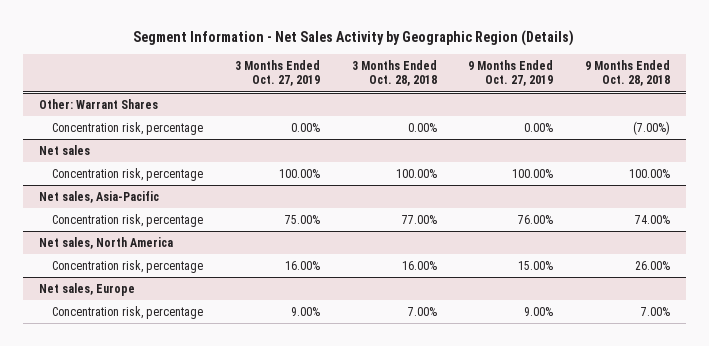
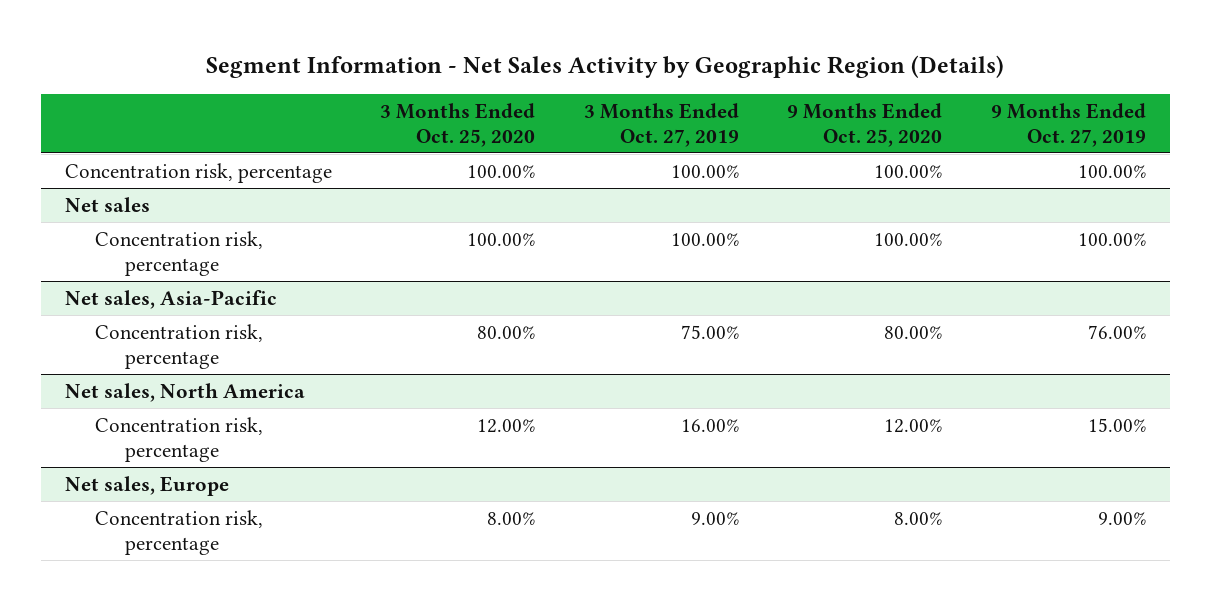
[351,59,437,87] 3 Months Ended Oct. 28, 2018 -> none
[584,59,670,87] 9 Months Ended Oct. 28, 2018 -> none
none -> [380,102,536,147] 3 Months Ended Oct. 25, 2020
none -> [787,102,943,147] 9 Months Ended Oct. 25, 2020
[39,98,159,109] Other: Warrant Shares -> none
[290,122,320,132] 0.00% -> [670,164,739,178] 100.00%
[524,122,554,132] 0.00% -> [1077,164,1146,178] 100.00%

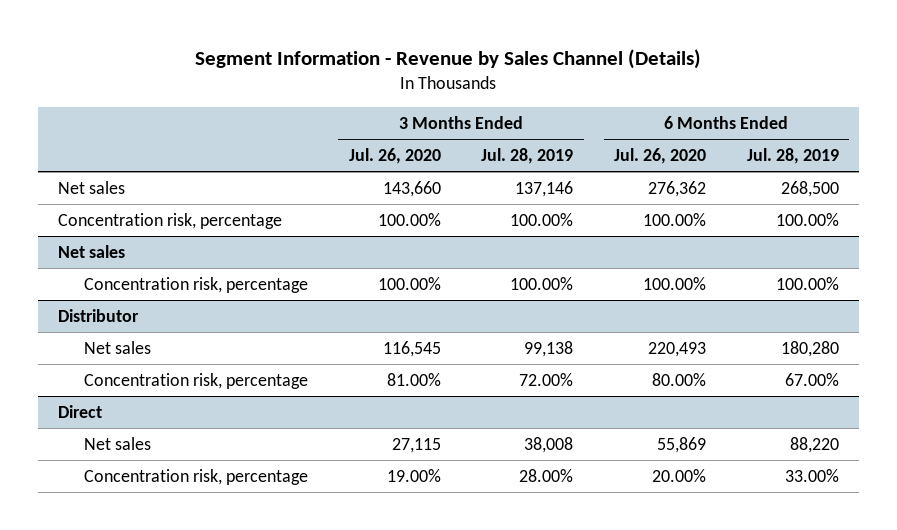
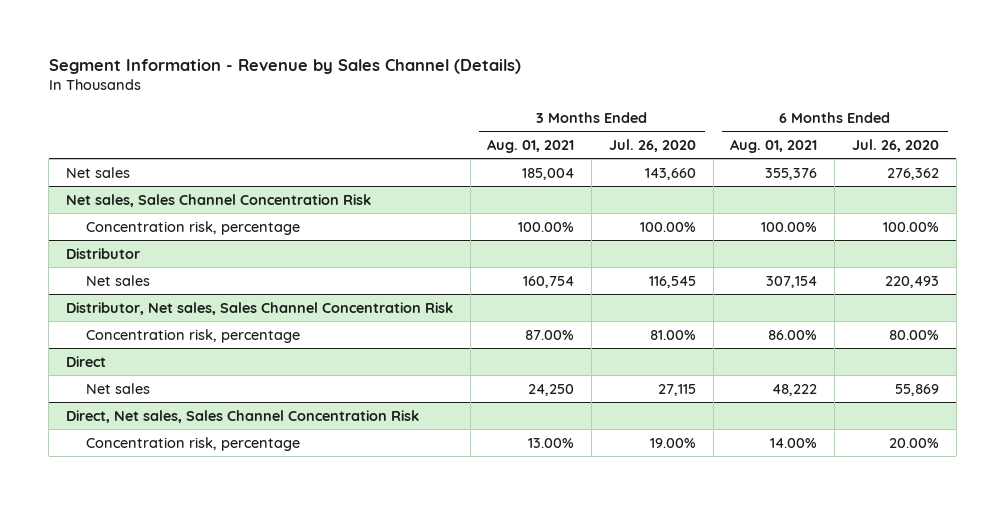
[481,148,574,165] Jul. 28, 2019 -> none
[746,148,839,165] Jul. 28, 2019 -> none
none -> [487,139,575,154] Aug. 01, 2021
none -> [730,139,818,154] Aug. 01, 2021
[57,212,282,229] Concentration risk, percentage -> none
[57,244,125,258] Net sales -> none
none -> [65,193,371,207] Net sales, Sales Channel Concentration Risk
none -> [65,301,453,315] Distributor, Net sales, Sales Channel Concentration Risk
none -> [65,409,419,423] Direct, Net sales, Sales Channel Concentration Risk

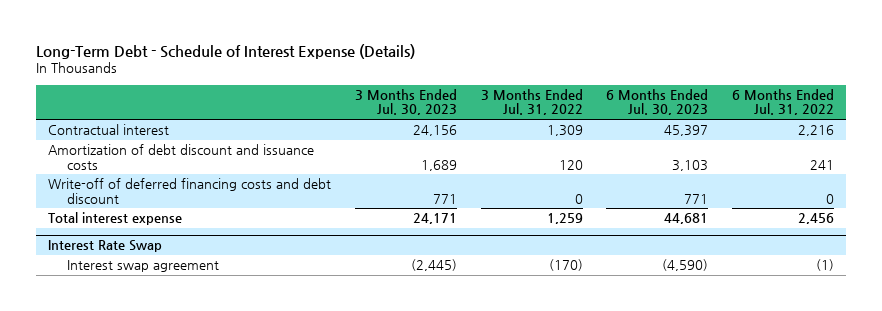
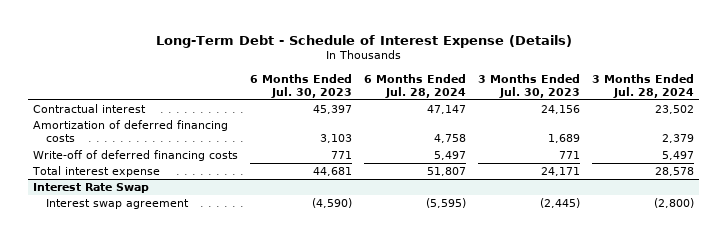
[480,89,583,116] 3 Months Ended Jul. 31, 2022 -> none
[731,89,834,116] 6 Months Ended Jul. 31, 2022 -> none
none -> [364,73,467,98] 6 Months Ended Jul. 28, 2024
none -> [591,73,694,98] 3 Months Ended Jul. 28, 2024
[48,144,315,170] Amortization of debt discount and issuance costs -> [33,120,229,143] Amortization of deferred financing costs
[48,178,332,204] Write-off of deferred financing costs and debt discount -> [33,150,239,162] Write-off of deferred financing costs

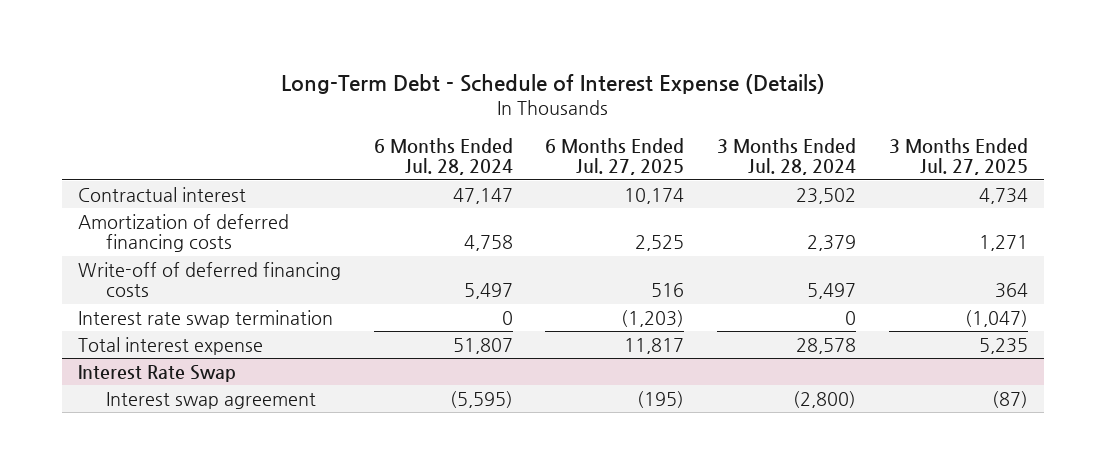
[250,73,353,98] 6 Months Ended Jul. 30, 2023 -> none
[477,73,580,98] 3 Months Ended Jul. 30, 2023 -> none
none -> [545,137,685,176] 6 Months Ended Jul. 27, 2025
none -> [888,137,1028,176] 3 Months Ended Jul. 27, 2025
none -> [78,309,334,328] Interest rate swap termination

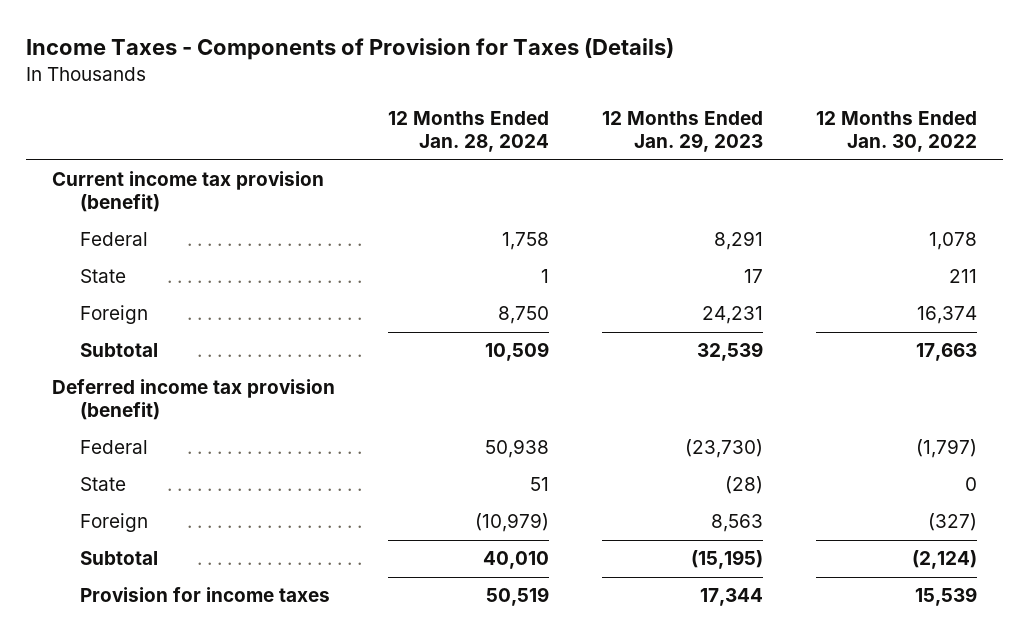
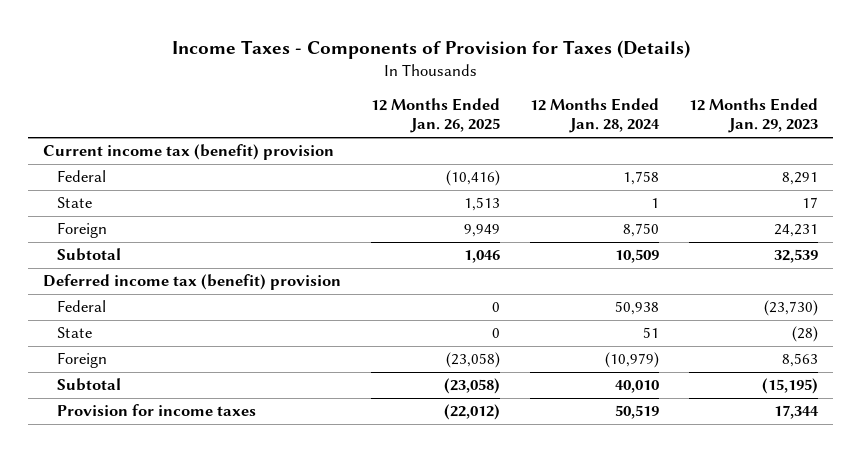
[815,111,977,152] 12 Months Ended Jan. 30, 2022 -> none
none -> [371,98,501,134] 12 Months Ended Jan. 26, 2025
[52,171,325,212] Current income tax provision (benefit) -> [43,144,335,161] Current income tax (benefit) provision
[52,379,336,420] Deferred income tax provision (benefit) -> [43,274,342,291] Deferred income tax (benefit) provision

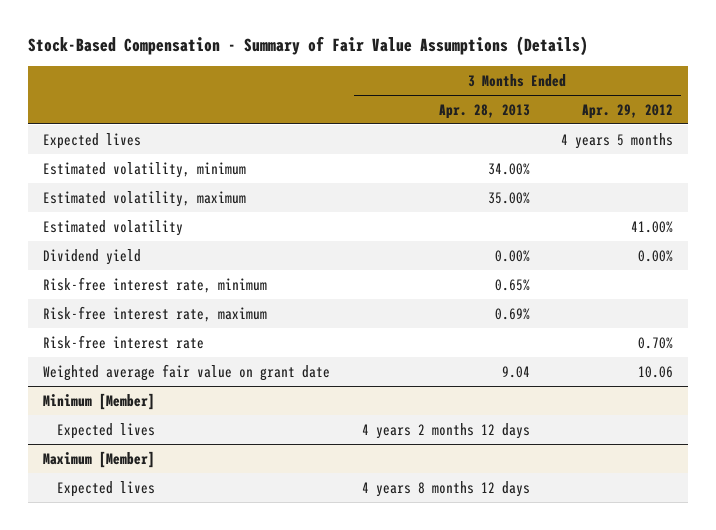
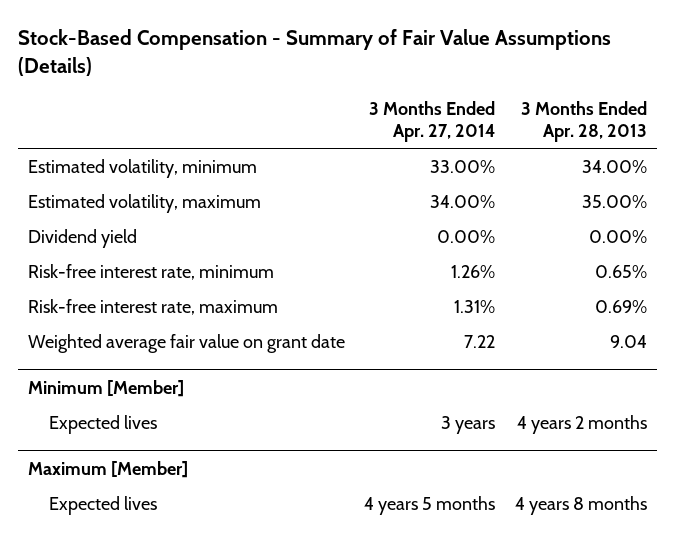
[581,103,673,119] Apr. 29, 2012 -> none
none -> [369,101,496,143] 3 Months Ended Apr. 27, 2014
[43,132,142,149] Expected lives -> none
[43,219,184,236] Estimated volatility -> none
[43,334,205,349] Risk-free interest rate -> none
[361,422,530,439] 4 years 2 months 12 days -> [517,415,648,435] 4 years 2 months
[361,480,530,497] 4 years 8 months 12 days -> [515,496,648,516] 4 years 8 months

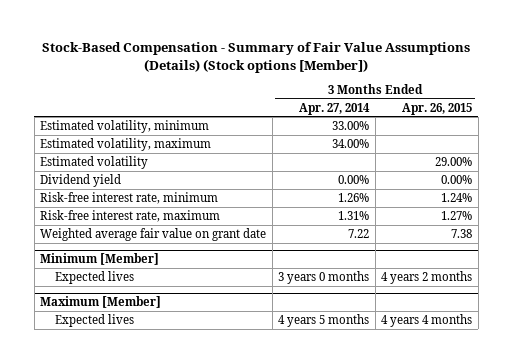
[17,29,611,77] Stock-Based Compensation - Summary of Fair Value Assumptions (Details) -> [42,42,471,73] Stock-Based Compensation - Summary of Fair Value Assumptions (Details) (Stock options [Member])
[521,101,648,143] 3 Months Ended Apr. 28, 2013 -> none
none -> [402,102,473,115] Apr. 26, 2015
none -> [40,155,149,169] Estimated volatility
[441,416,496,435] 3 years -> [278,270,370,284] 3 years 0 months

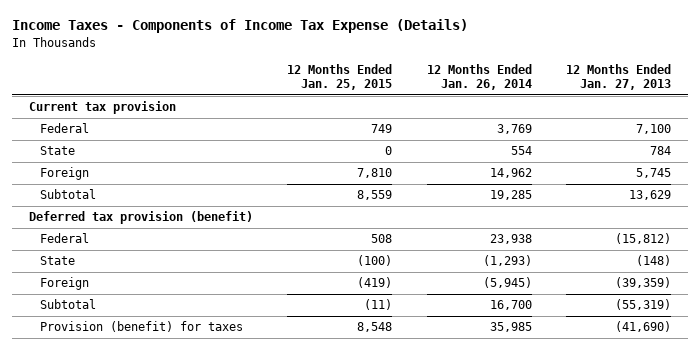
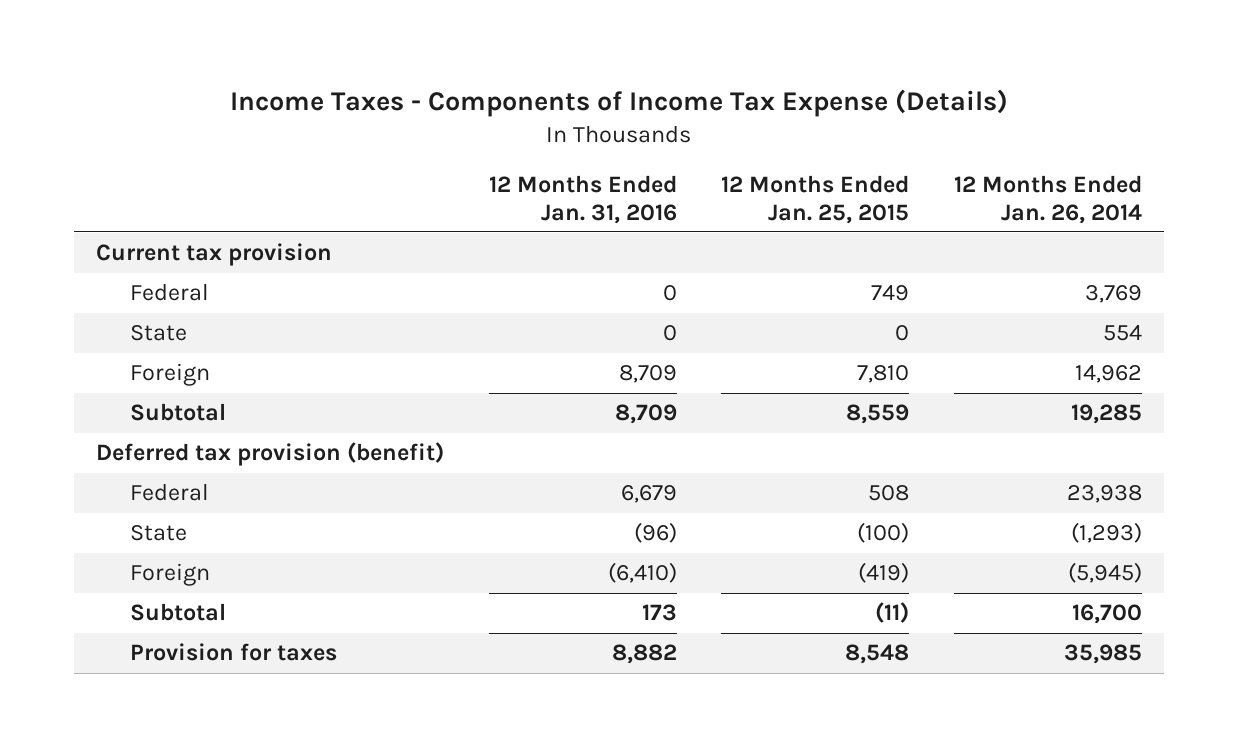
[566,63,672,91] 12 Months Ended Jan. 27, 2013 -> none
none -> [488,175,677,224] 12 Months Ended Jan. 31, 2016
[40,321,244,333] Provision (benefit) for taxes -> [129,643,337,662] Provision for taxes

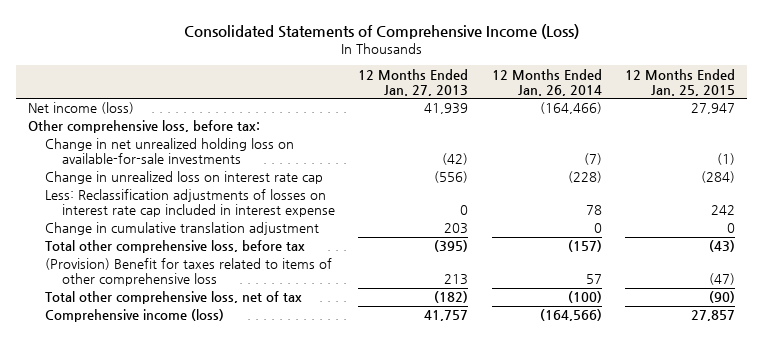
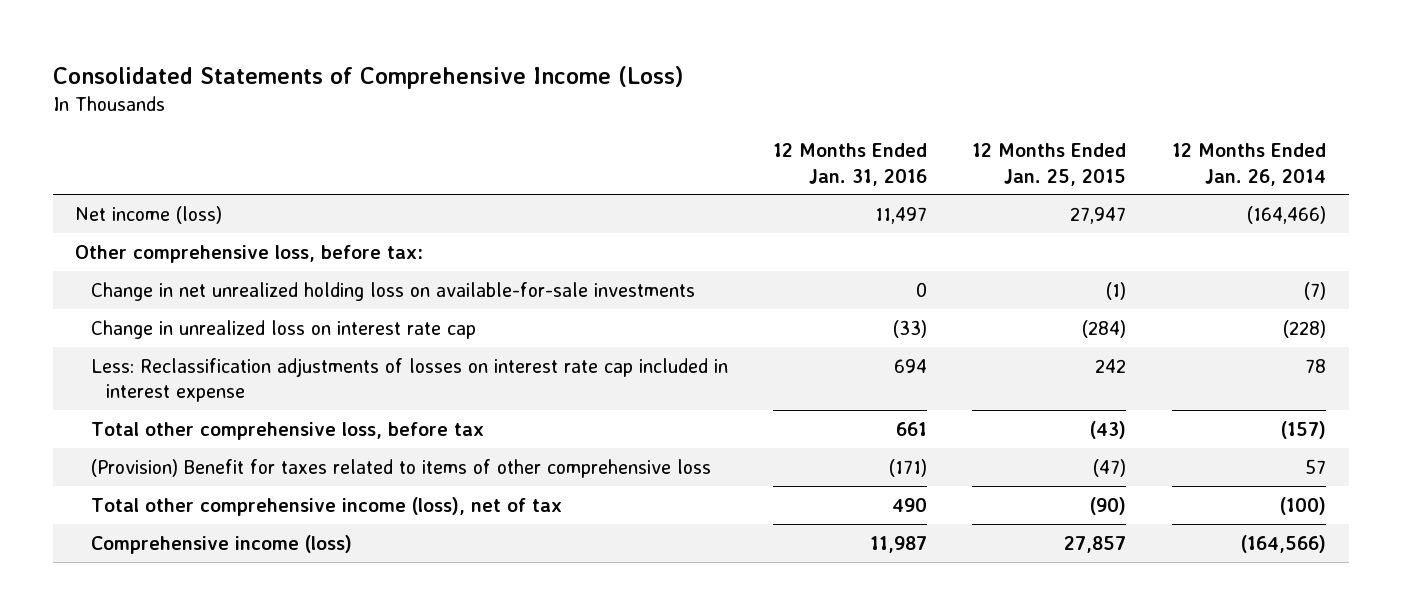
[358,68,469,96] 12 Months Ended Jan. 27, 2013 -> none
none -> [773,143,928,186] 12 Months Ended Jan. 31, 2016
[44,222,319,236] Change in cumulative translation adjustment -> none
[44,291,302,305] Total other comprehensive loss, net of tax -> [90,496,562,516] Total other comprehensive income (loss), net of tax

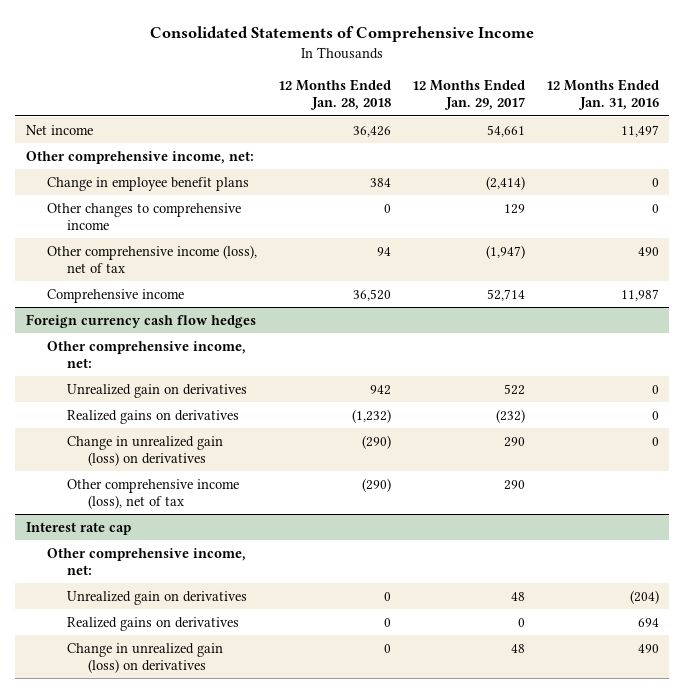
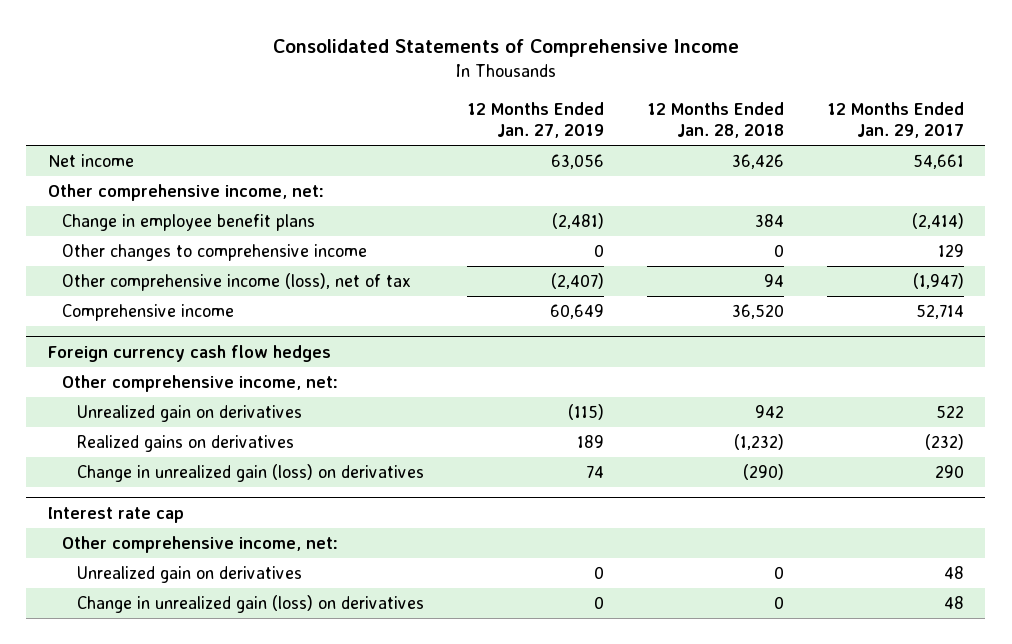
[545,78,659,111] 12 Months Ended Jan. 31, 2016 -> none
none -> [466,101,604,139] 12 Months Ended Jan. 27, 2019
[67,478,240,510] Other comprehensive income (loss), net of tax -> none
[67,616,240,631] Realized gains on derivatives -> none

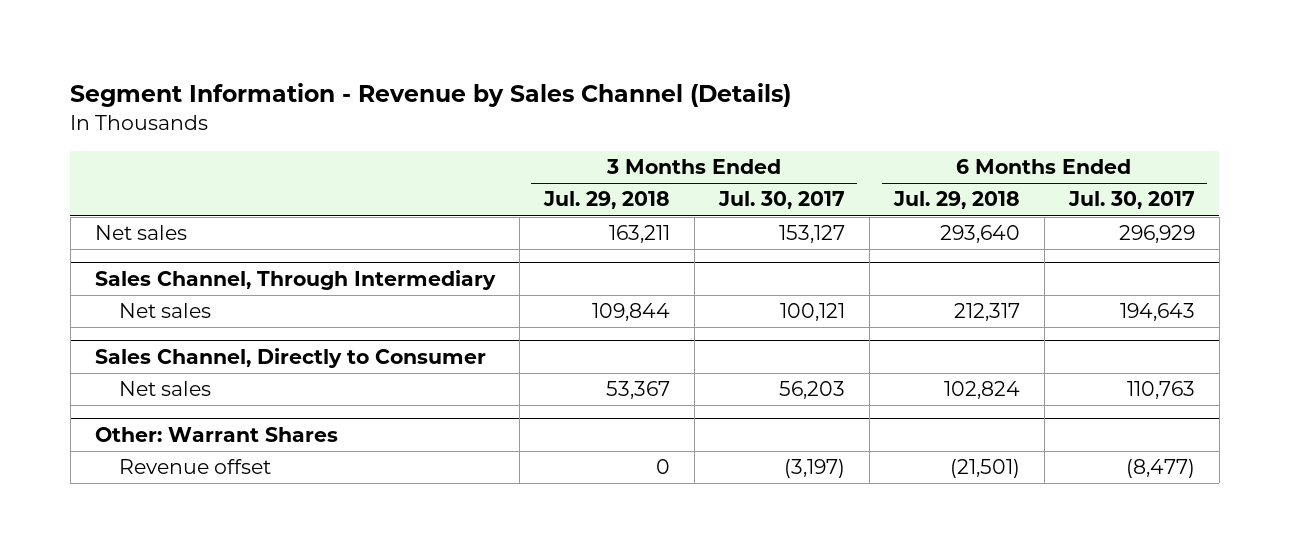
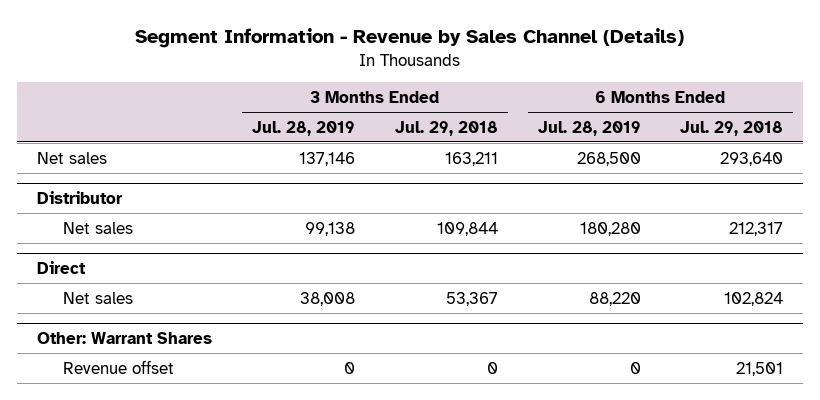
[717,191,845,210] Jul. 30, 2017 -> none
[1067,191,1195,210] Jul. 30, 2017 -> none
none -> [251,120,355,136] Jul. 28, 2019
none -> [537,120,641,136] Jul. 28, 2019
[94,269,496,290] Sales Channel, Through Intermediary -> [36,191,123,205] Distributor
[94,347,486,368] Sales Channel, Directly to Consumer -> [36,261,86,275] Direct
[949,459,1020,479] (21,501) -> [736,361,784,376] 21,501

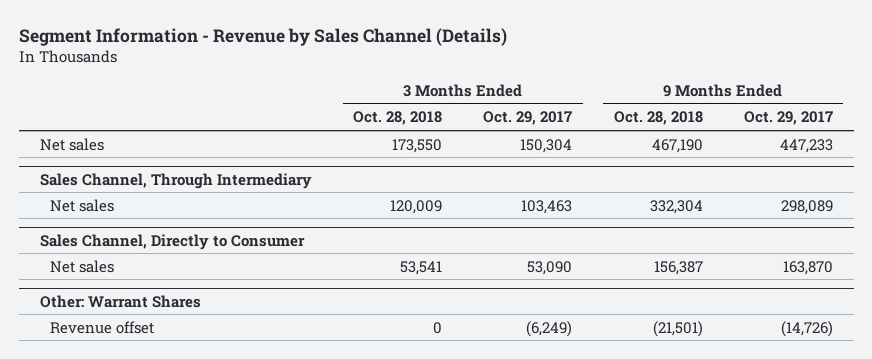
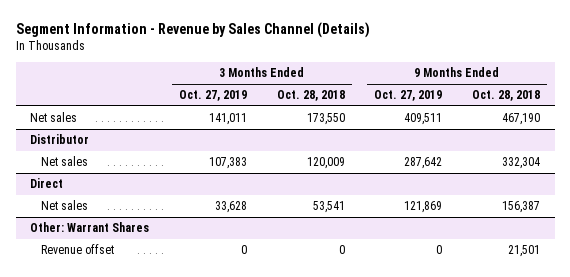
[483,111,573,126] Oct. 29, 2017 -> none
[743,111,833,126] Oct. 29, 2017 -> none
none -> [179,90,248,102] Oct. 27, 2019
none -> [374,90,443,102] Oct. 27, 2019
[39,172,312,189] Sales Channel, Through Intermediary -> [30,134,90,145] Distributor
[39,233,305,250] Sales Channel, Directly to Consumer -> [30,178,64,189] Direct
[652,320,703,337] (21,501) -> [508,245,541,258] 21,501

